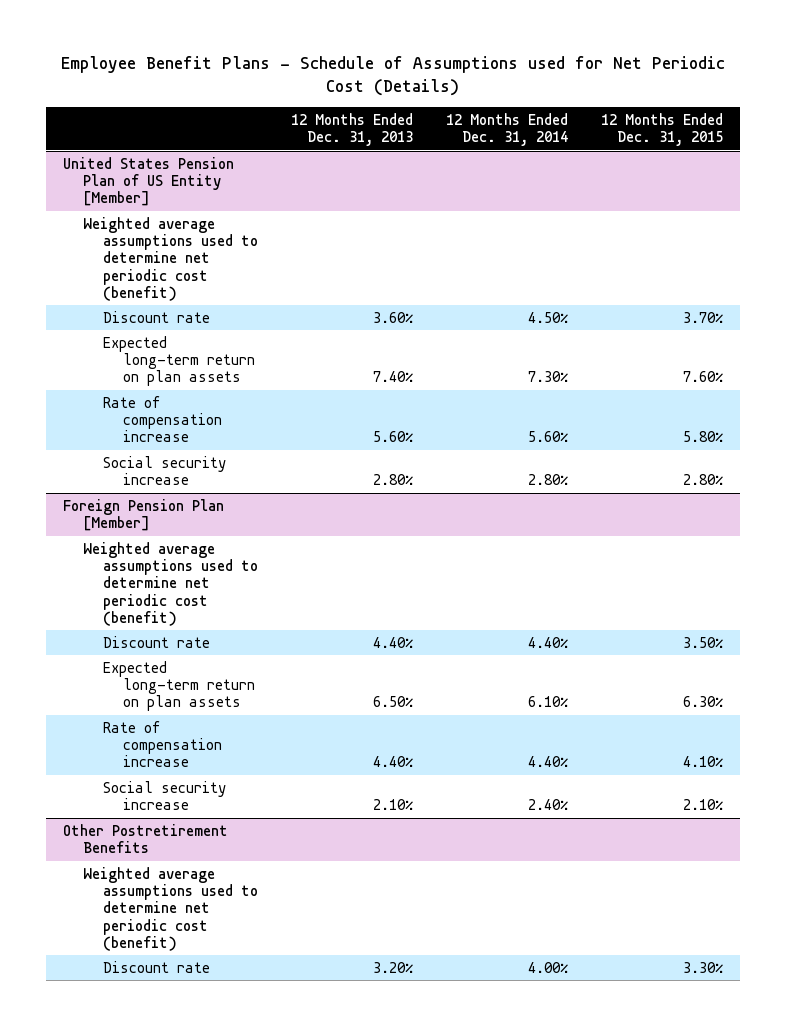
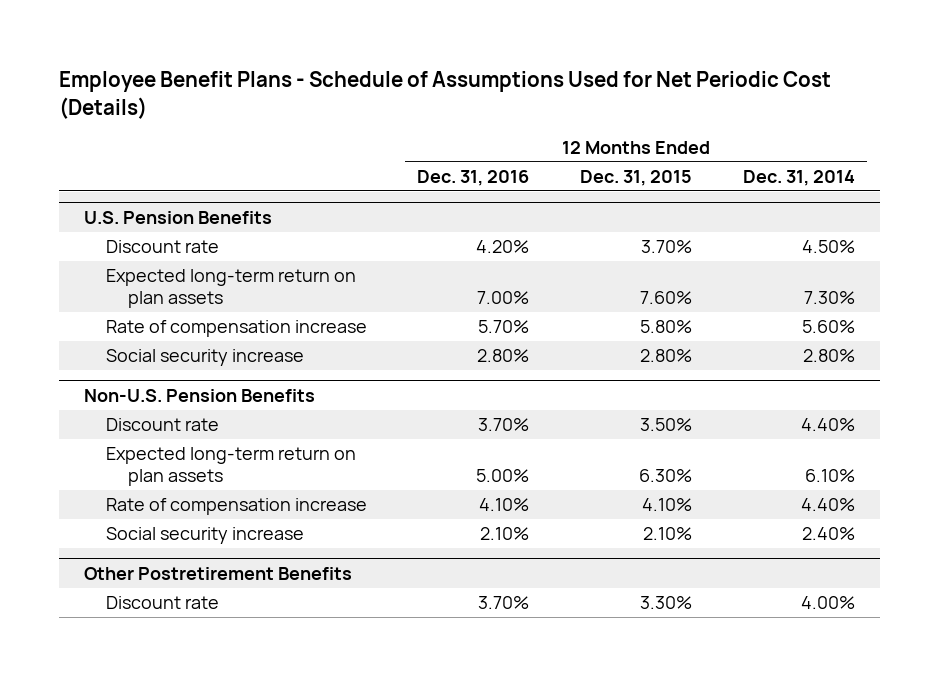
[60,56,725,97] Employee Benefit Plans - Schedule of Assumptions used for Net Periodic Cost (Details) -> [58,70,831,119] Employee Benefit Plans - Schedule of Assumptions Used for Net Periodic Cost (Details)
[291,113,414,147] 12 Months Ended Dec. 31, 2013 -> none
none -> [417,169,530,186] Dec. 31, 2016
[82,216,259,301] Weighted average assumptions used to determine net periodic cost (benefit) -> none
[62,156,234,207] United States Pension Plan of US Entity [Member] -> [84,210,273,224] U.S. Pension Benefits
[82,541,259,626] Weighted average assumptions used to determine net periodic cost (benefit) -> none
[62,498,224,532] Foreign Pension Plan [Member] -> [84,388,316,402] Non-U.S. Pension Benefits
[82,866,259,951] Weighted average assumptions used to determine net periodic cost (benefit) -> none

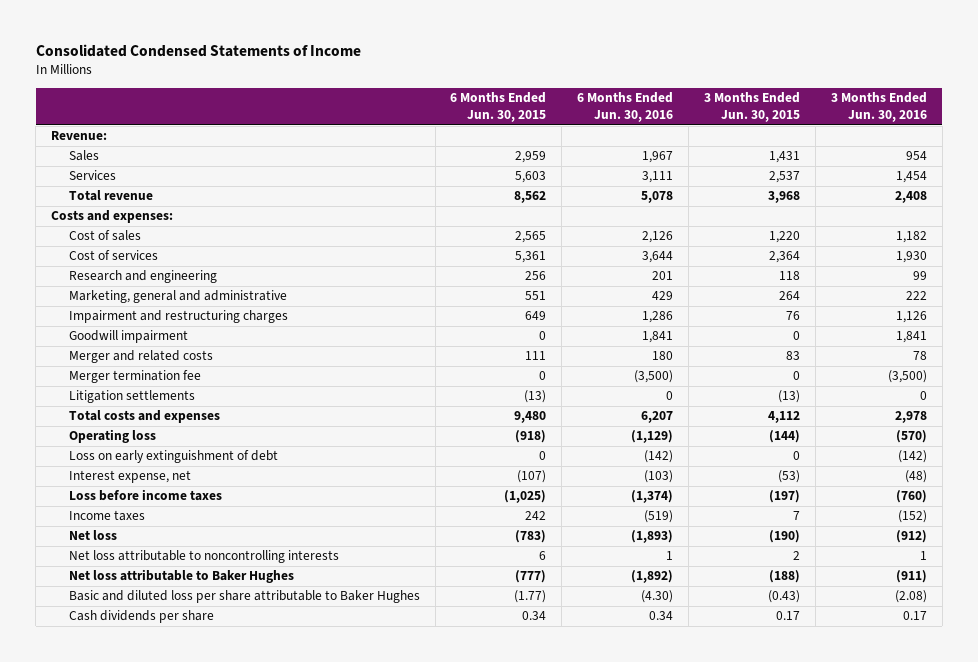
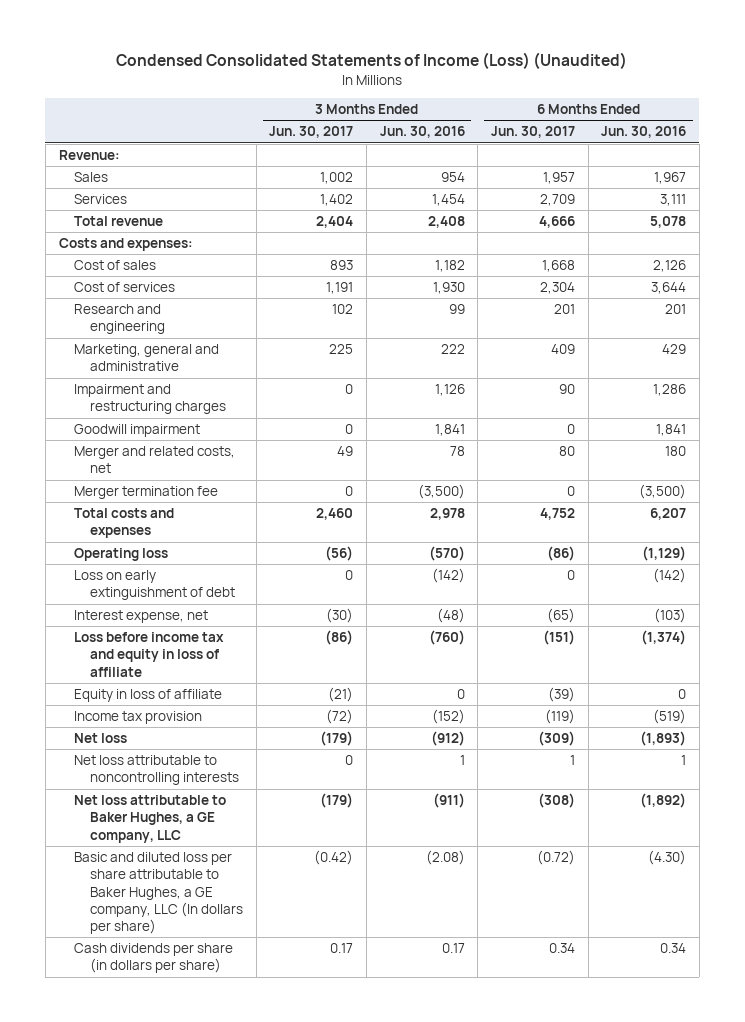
[35,44,361,58] Consolidated Condensed Statements of Income -> [116,52,628,70] Condensed Consolidated Statements of Income (Loss) (Unaudited)
[450,92,547,123] 6 Months Ended Jun. 30, 2015 -> none
[704,92,801,123] 3 Months Ended Jun. 30, 2015 -> none
none -> [269,126,354,139] Jun. 30, 2017
none -> [490,126,575,139] Jun. 30, 2017
[68,350,213,364] Merger and related costs -> [74,446,236,474] Merger and related costs, net
[68,390,195,404] Litigation settlements -> none
[68,489,222,502] Loss before income taxes -> [74,632,225,677] Loss before income tax and equity in loss of affiliate
none -> [74,689,223,703] Equity in loss of affiliate
[68,510,145,522] Income taxes -> [74,711,203,725] Income tax provision
[68,569,294,584] Net loss attributable to Baker Hughes -> [74,795,227,843] Net loss attributable to Baker Hughes, a GE company, LLC
[68,590,420,604] Basic and diluted loss per share attributable to Baker Hughes -> [74,852,243,934] Basic and diluted loss per share attributable to Baker Hughes, a GE company, LLC (In dollars per share)
[68,610,214,624] Cash dividends per share -> [74,943,234,974] Cash dividends per share (in dollars per share)

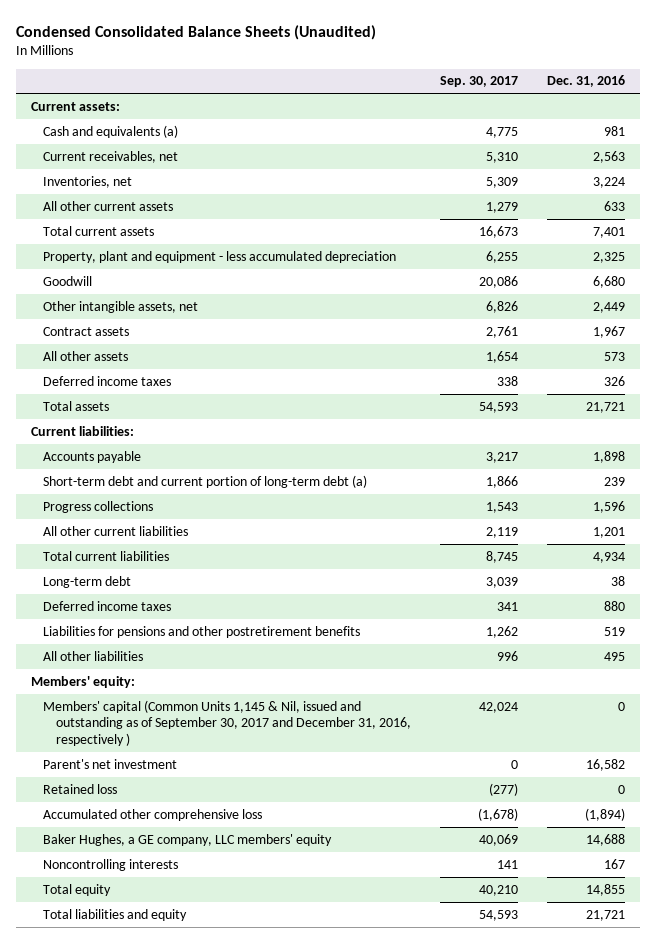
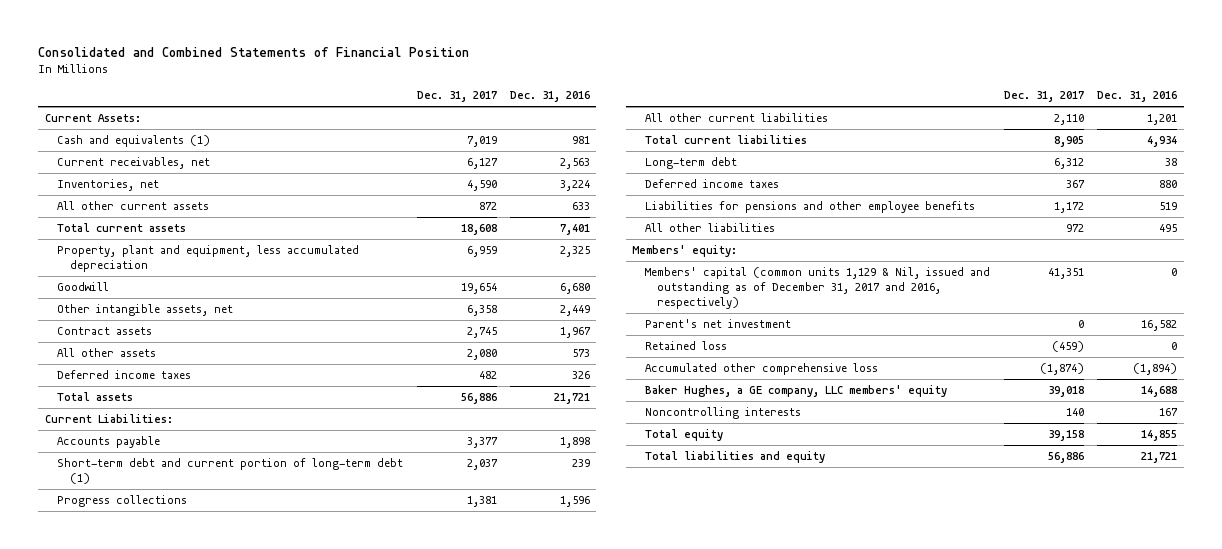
[15,24,376,40] Condensed Consolidated Balance Sheets (Unaudited) -> [38,46,470,57] Consolidated and Combined Statements of Financial Position
[439,76,518,88] Sep. 30, 2017 -> none
none -> [416,91,497,103] Dec. 31, 2017
[30,101,120,111] Current assets: -> [45,114,142,123] Current Assets:
[43,124,179,138] Cash and equivalents (a) -> [57,135,211,148] Cash and equivalents (1)
[43,250,397,263] Property, plant and equipment - less accumulated depreciation -> [57,245,360,272] Property, plant and equipment, less accumulated depreciation
[30,425,134,436] Current liabilities: -> [45,414,174,424] Current Liabilities:
[43,474,368,488] Short-term debt and current portion of long-term debt (a) -> [57,458,404,484] Short-term debt and current portion of long-term debt (1)
[43,625,361,638] Liabilities for pensions and other postretirement benefits -> [644,201,975,214] Liabilities for pensions and other employee benefits
[43,699,411,746] Members' capital (Common Units 1,145 & Nil, issued and outstanding as of September 30, 2017 and December 31, 2016, respectively ) -> [644,267,990,309] Members' capital (common units 1,129 & Nil, issued and outstanding as of December 31, 2017 and 2016, respectively)

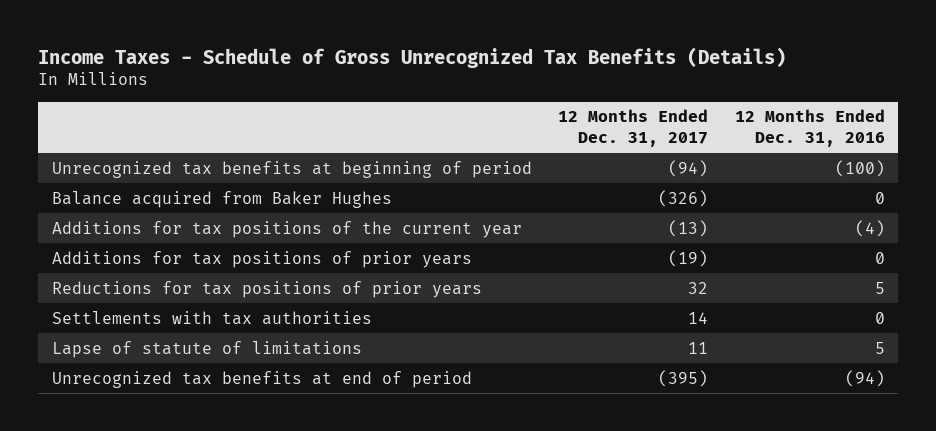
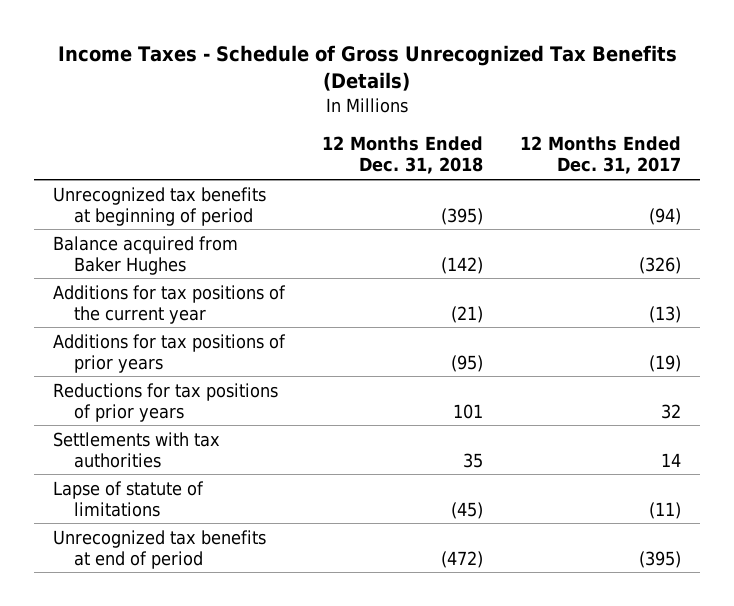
[734,109,885,147] 12 Months Ended Dec. 31, 2016 -> none
none -> [321,136,483,175] 12 Months Ended Dec. 31, 2018
[688,341,709,354] 11 -> [649,501,682,519] (11)

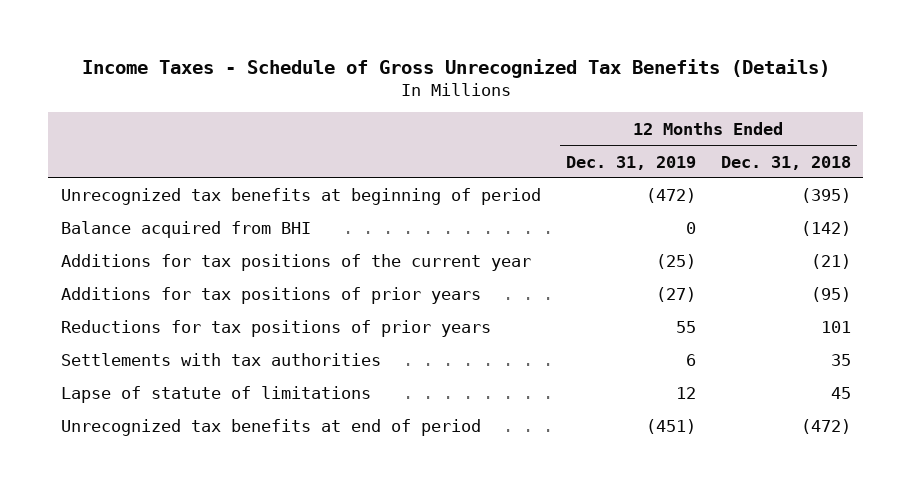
[520,136,682,175] 12 Months Ended Dec. 31, 2017 -> none
none -> [565,155,696,170] Dec. 31, 2019
[52,235,238,275] Balance acquired from Baker Hughes -> [60,221,311,239] Balance acquired from BHI
[450,501,483,519] (45) -> [830,387,851,400] 45

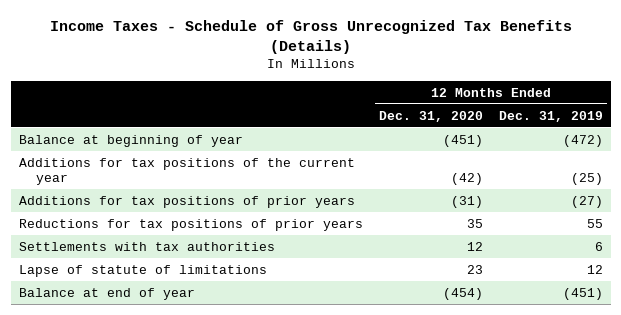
[720,155,851,170] Dec. 31, 2018 -> none
none -> [378,110,483,122] Dec. 31, 2020
[60,221,311,239] Balance acquired from BHI -> none
[60,188,541,206] Unrecognized tax benefits at beginning of period -> [18,134,243,147] Balance at beginning of year
[60,419,481,437] Unrecognized tax benefits at end of period -> [18,287,195,300] Balance at end of year

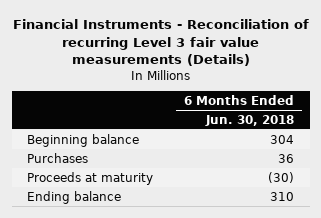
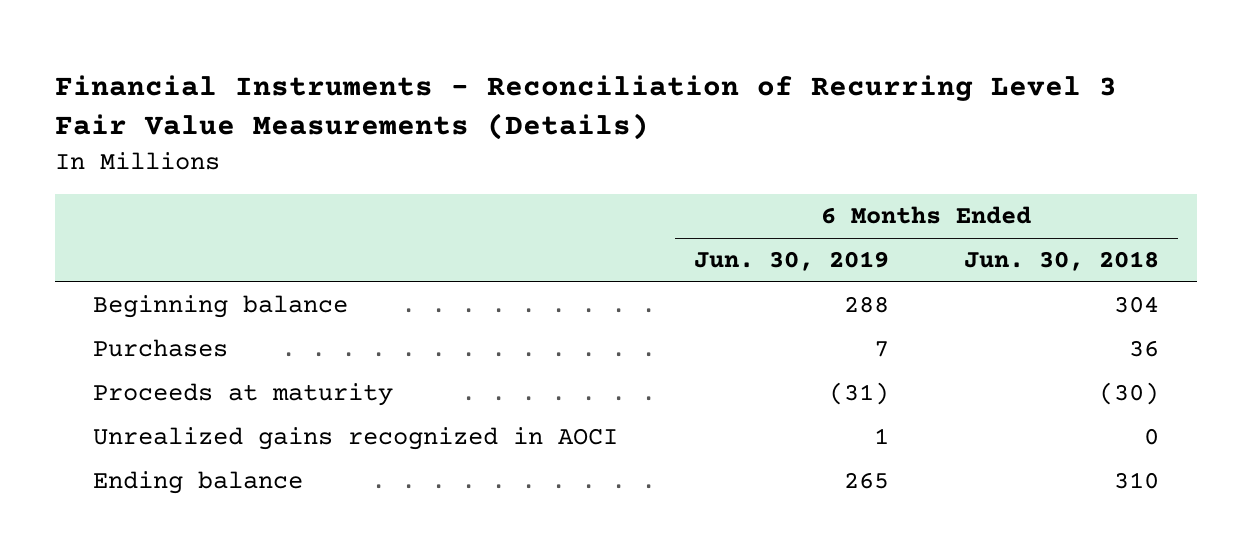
[12,19,309,67] Financial Instruments - Reconciliation of recurring Level 3 fair value measurements (Details) -> [55,74,1118,141] Financial Instruments - Reconciliation of Recurring Level 3 Fair Value Measurements (Details)
none -> [693,251,889,272] Jun. 30, 2019
none -> [93,427,619,451] Unrealized gains recognized in AOCI

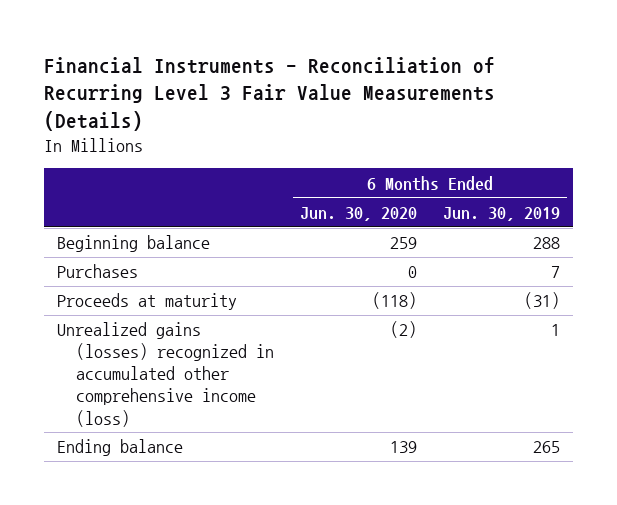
[964,251,1160,272] Jun. 30, 2018 -> none
none -> [300,206,418,221] Jun. 30, 2020
[93,427,619,451] Unrealized gains recognized in AOCI -> [57,322,274,427] Unrealized gains (losses) recognized in accumulated other comprehensive income (loss)

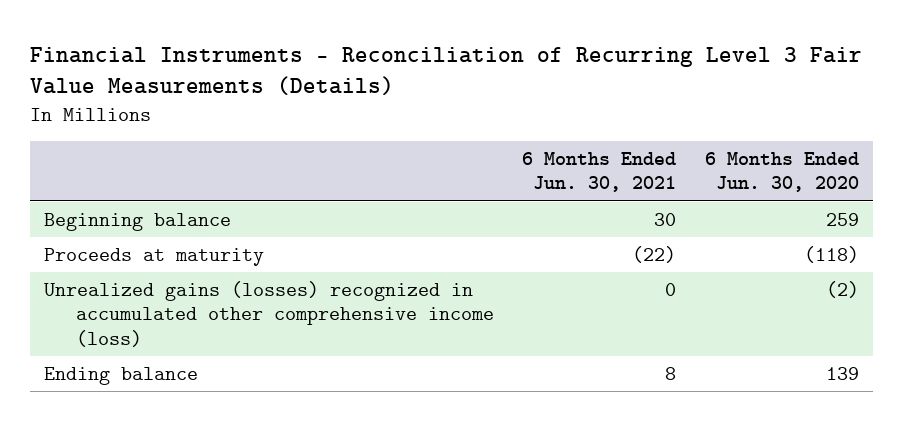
[443,206,561,221] Jun. 30, 2019 -> none
none -> [522,151,677,193] 6 Months Ended Jun. 30, 2021
[57,264,139,279] Purchases -> none

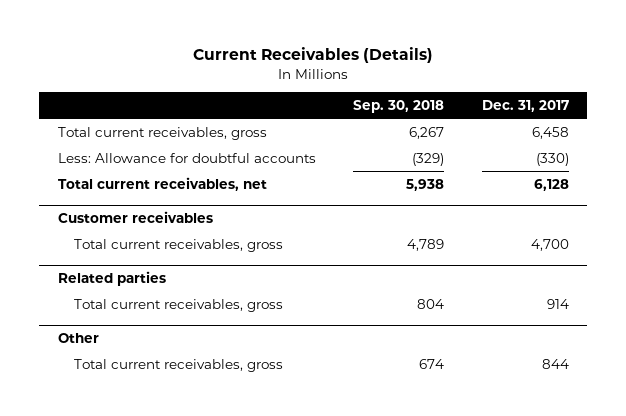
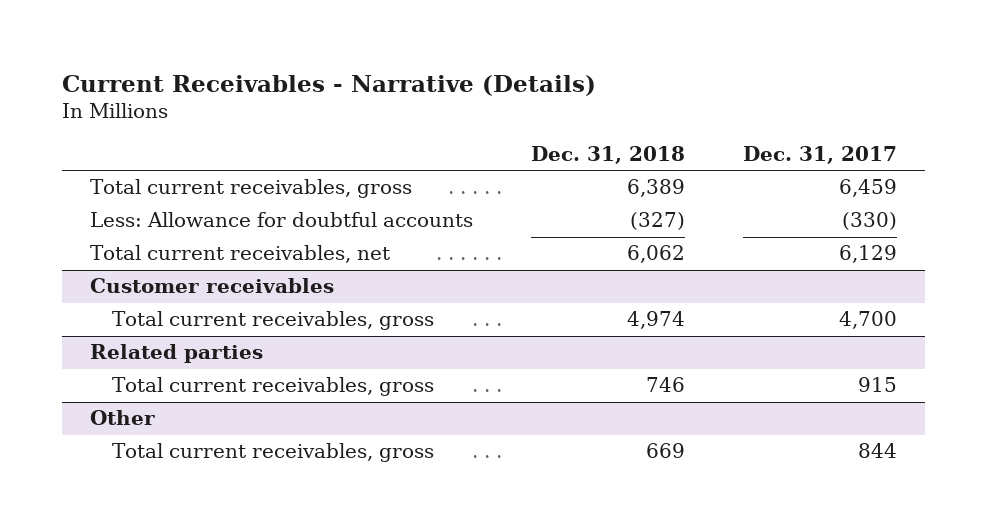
[193,47,434,64] Current Receivables (Details) -> [61,74,596,96] Current Receivables - Narrative (Details)
[353,99,445,113] Sep. 30, 2018 -> none
none -> [530,146,685,165] Dec. 31, 2018
[531,126,569,139] 6,458 -> [838,179,897,198] 6,459
[533,178,569,191] 6,128 -> [838,245,897,264] 6,129
[546,298,569,309] 914 -> [857,377,897,393] 915

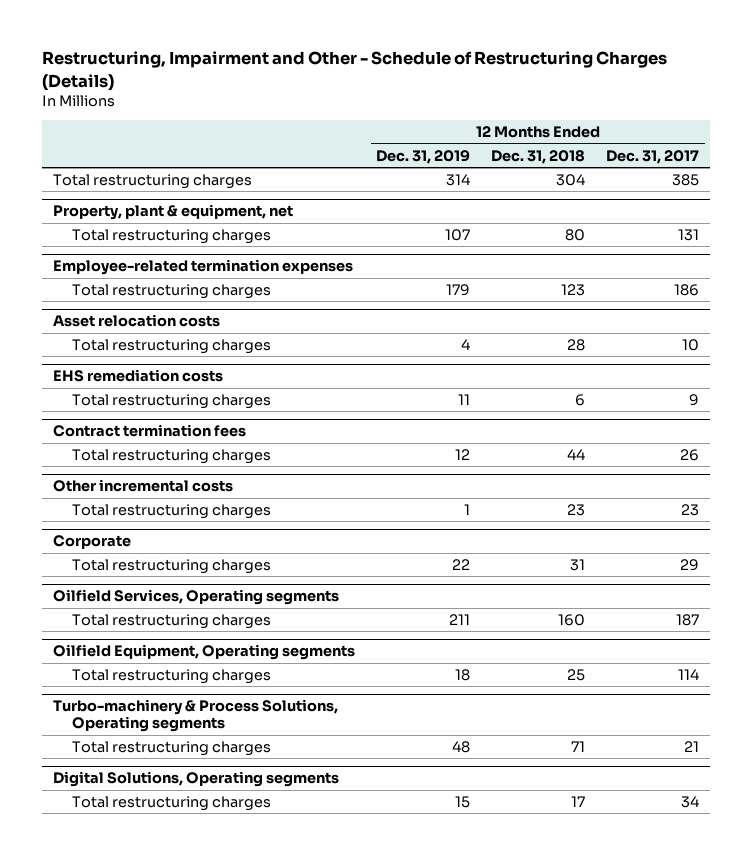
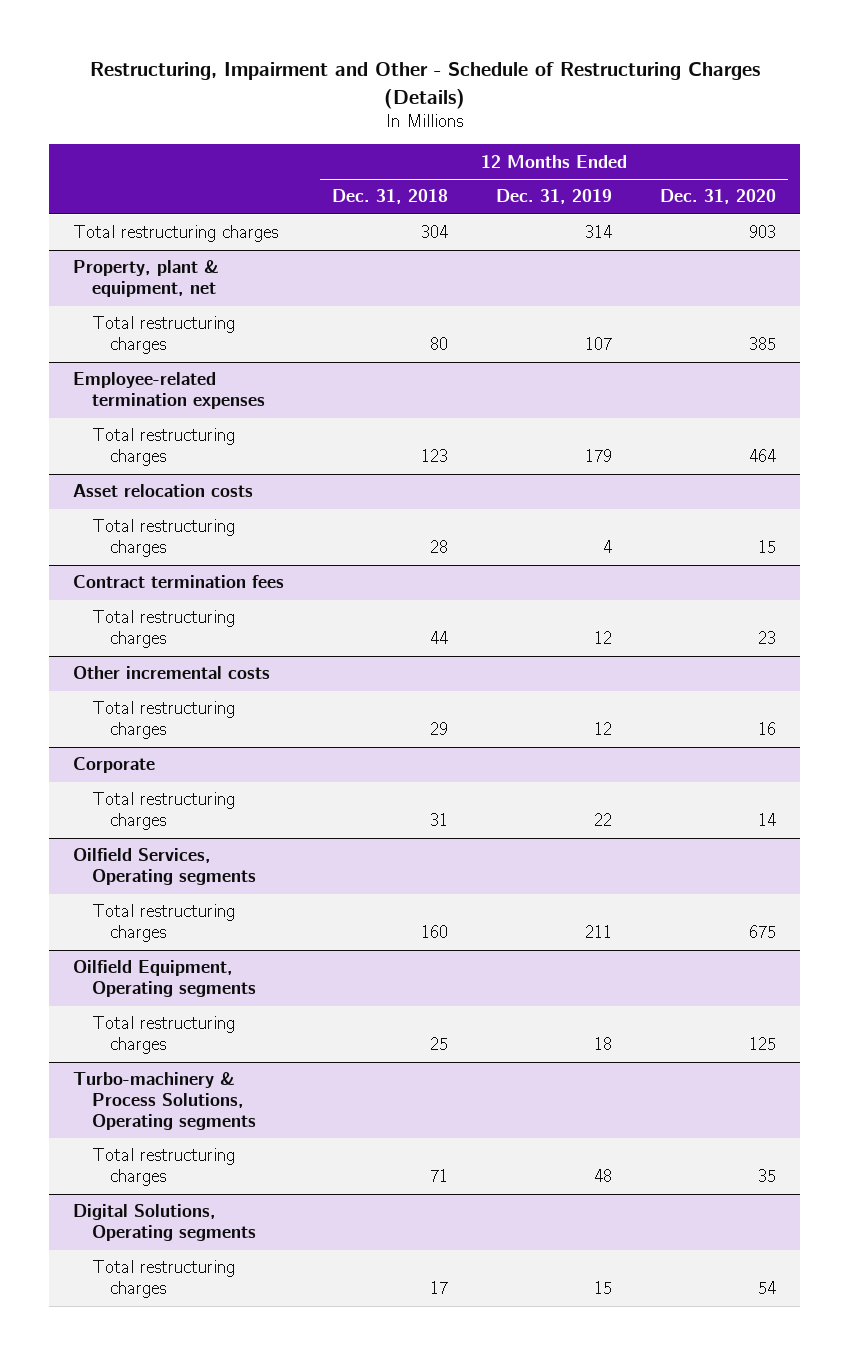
[606,149,700,164] Dec. 31, 2017 -> none
none -> [660,189,777,205] Dec. 31, 2020
[52,369,223,383] EHS remediation costs -> none
[72,393,272,409] Total restructuring charges -> none
[463,503,470,515] 1 -> [594,722,613,736] 12
[567,503,586,516] 23 -> [430,722,449,736] 29

